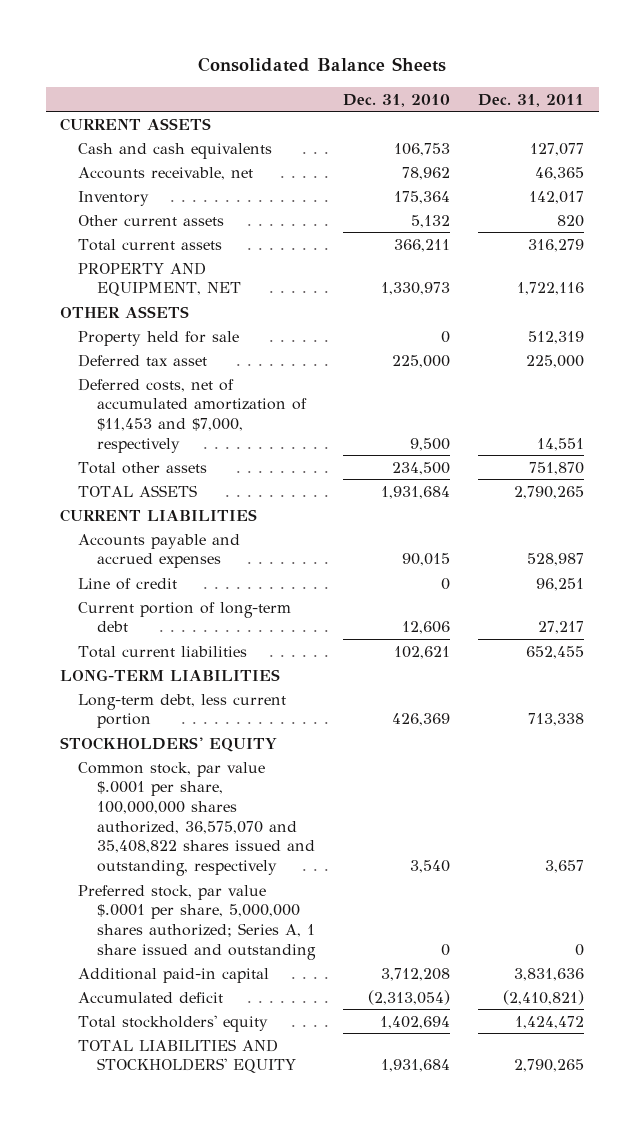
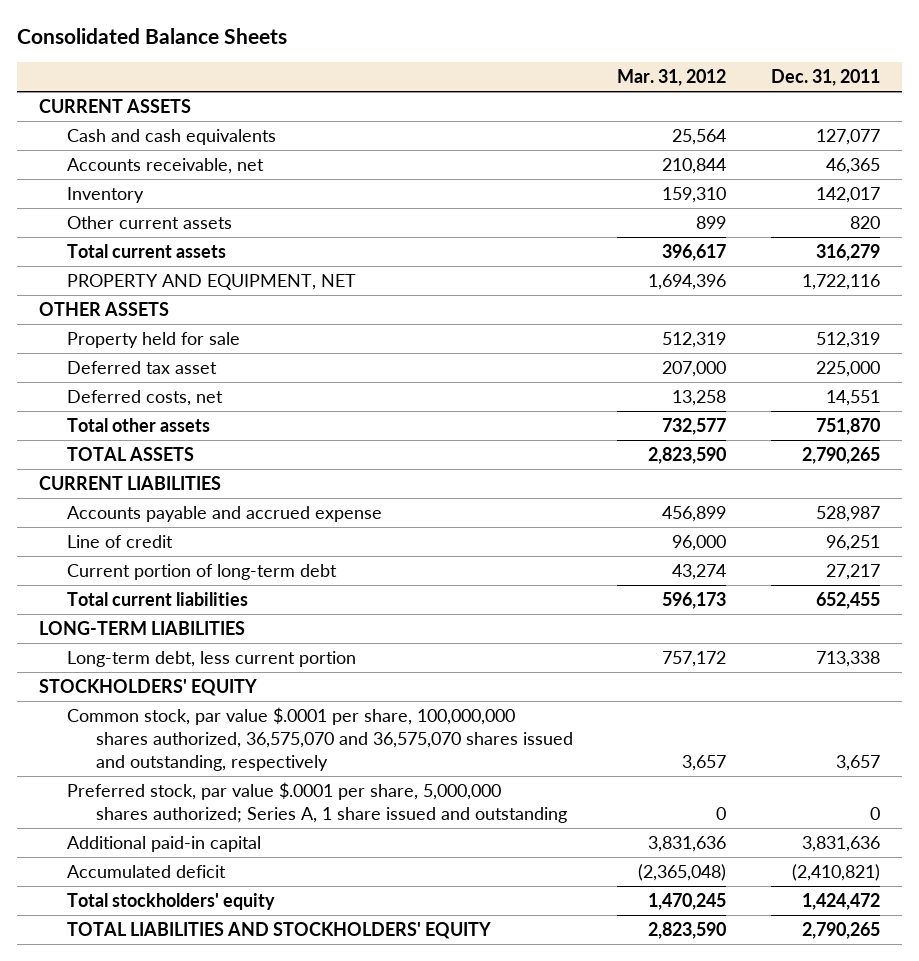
[343,93,451,107] Dec. 31, 2010 -> none
none -> [617,69,727,87] Mar. 31, 2012
[78,377,307,453] Deferred costs, net of accumulated amortization of $11,453 and $7,000, respectively -> [67,389,224,406] Deferred costs, net
[78,533,241,569] Accounts payable and accrued expenses -> [67,505,383,522] Accounts payable and accrued expense
[78,761,315,876] Common stock, par value $.0001 per share, 100,000,000 shares authorized, 36,575,070 and 35,408,822 shares issued and outstanding, respectively -> [67,706,573,771] Common stock, par value $.0001 per share, 100,000,000 shares authorized, 36,575,070 and 36,575,070 shares issued and outstanding, respectively

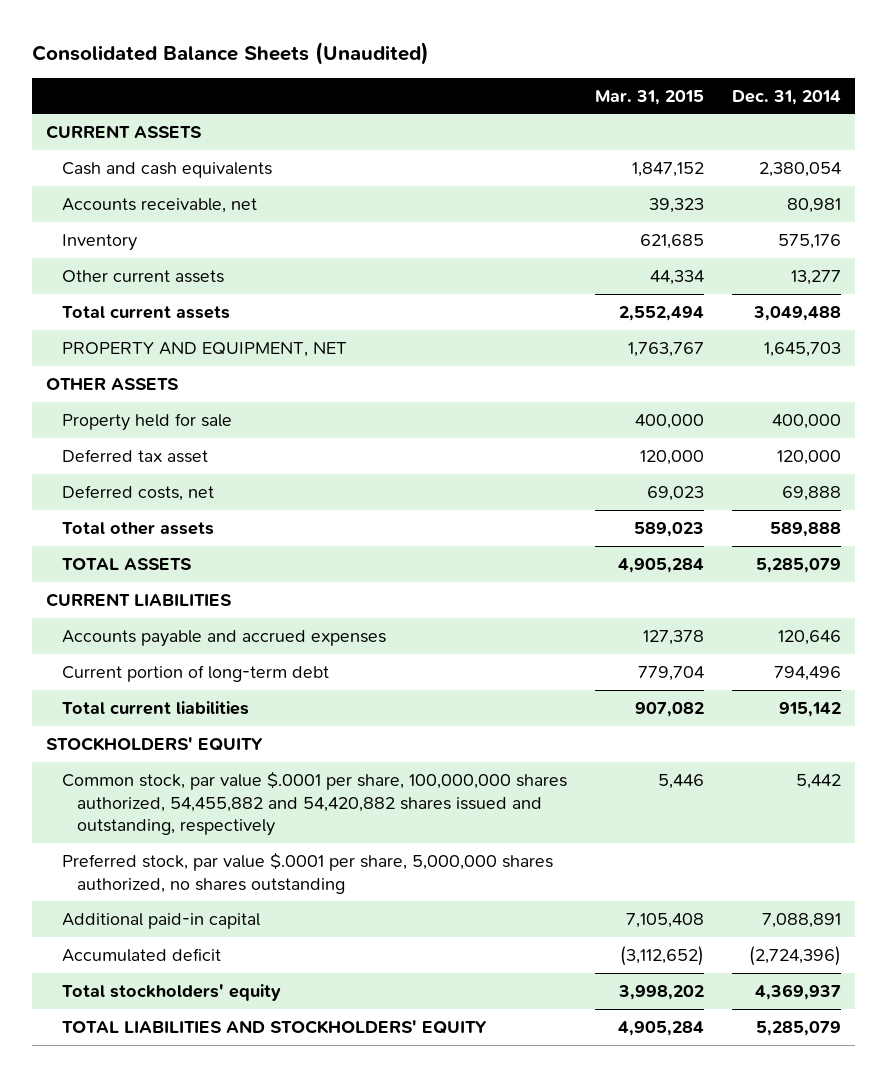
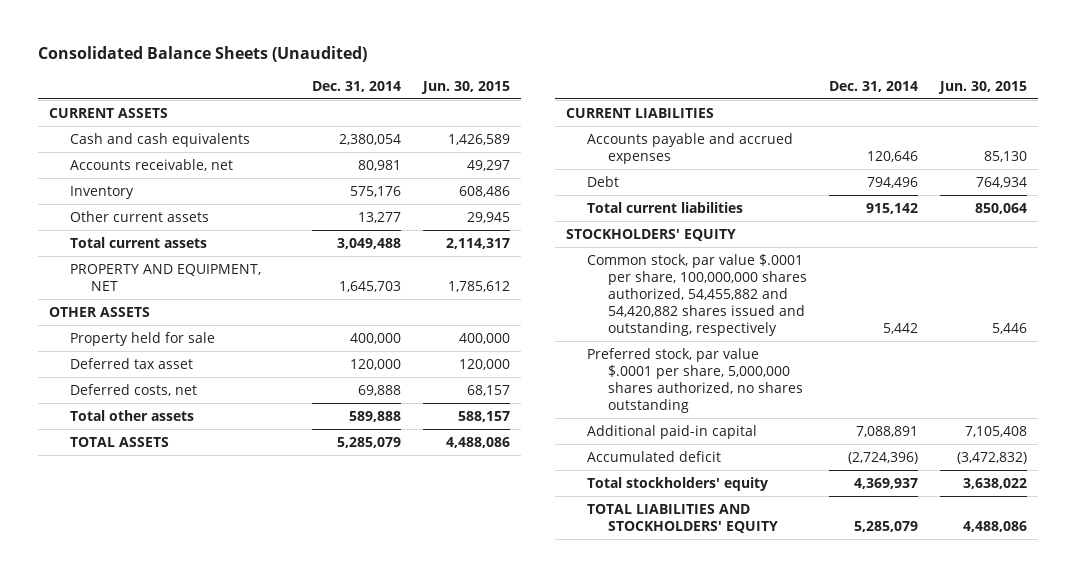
[594,89,704,105] Mar. 31, 2015 -> none
none -> [421,80,511,94] Jun. 30, 2015
[61,664,329,682] Current portion of long-term debt -> [586,175,619,187] Debt

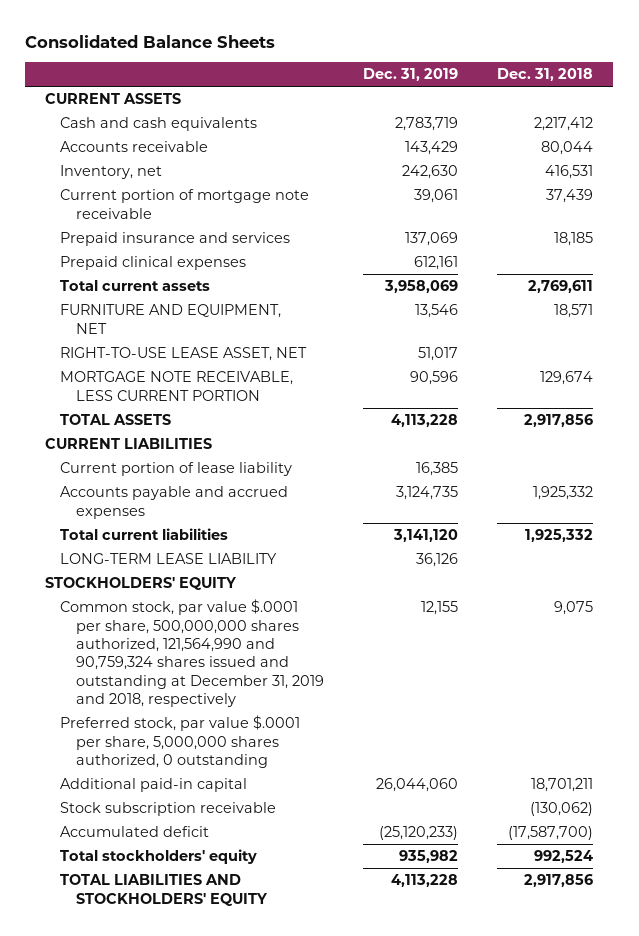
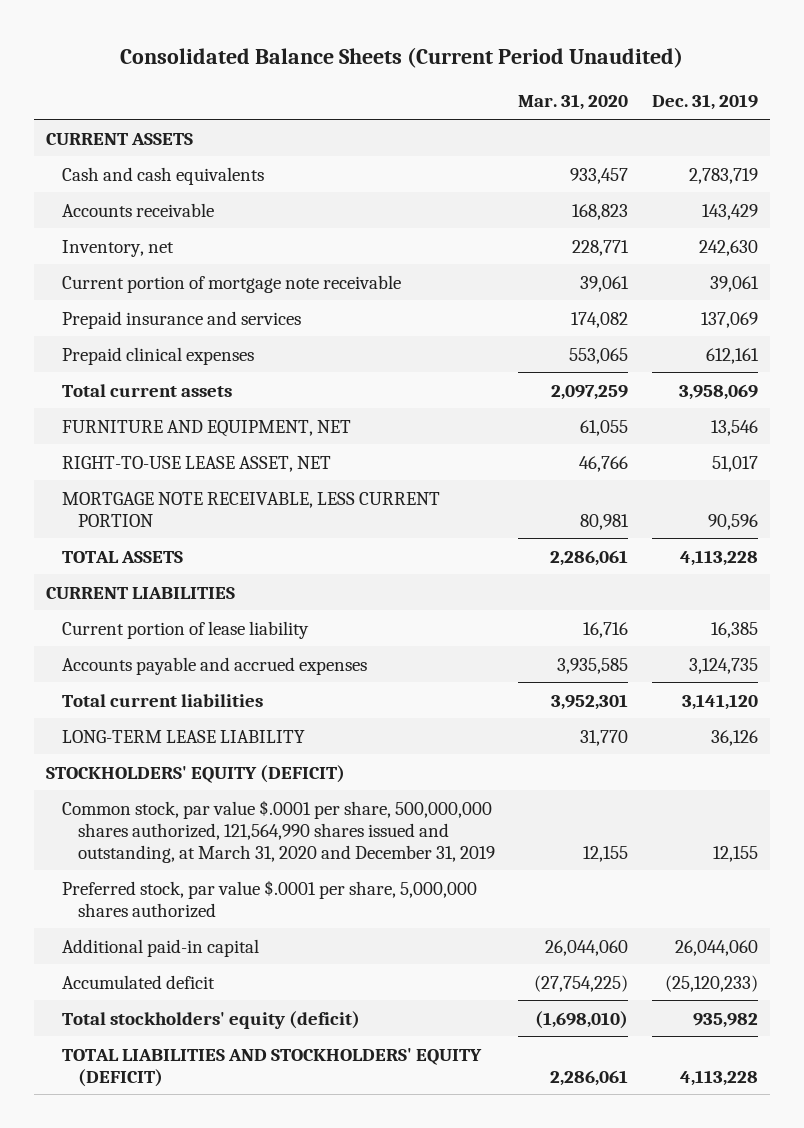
[25,34,276,48] Consolidated Balance Sheets -> [120,46,684,68] Consolidated Balance Sheets (Current Period Unaudited)
[497,68,594,82] Dec. 31, 2018 -> none
none -> [518,94,629,111] Mar. 31, 2020
[45,577,238,591] STOCKHOLDERS' EQUITY -> [46,764,346,783] STOCKHOLDERS' EQUITY (DEFICIT)
[60,599,324,708] Common stock, par value $.0001 per share, 500,000,000 shares authorized, 121,564,990 and 90,759,324 shares issued and outstanding at December 31, 2019 and 2018, respectively -> [61,799,495,863] Common stock, par value $.0001 per share, 500,000,000 shares authorized, 121,564,990 shares issued and outstanding, at March 31, 2020 and December 31, 2019
[60,715,301,768] Preferred stock, par value $.0001 per share, 5,000,000 shares authorized, 0 outstanding -> [61,879,477,918] Preferred stock, par value $.0001 per share, 5,000,000 shares authorized
[60,802,277,817] Stock subscription receivable -> none
[60,849,258,865] Total stockholders' equity -> [61,1010,360,1029] Total stockholders' equity (deficit)
[60,874,268,906] TOTAL LIABILITIES AND STOCKHOLDERS' EQUITY -> [61,1047,482,1087] TOTAL LIABILITIES AND STOCKHOLDERS' EQUITY (DEFICIT)

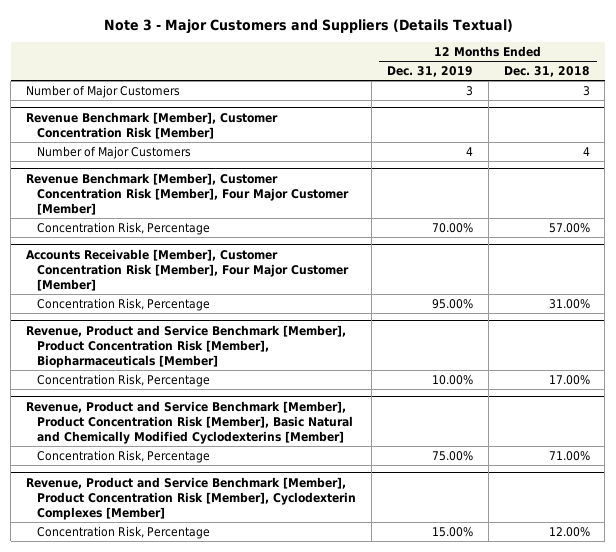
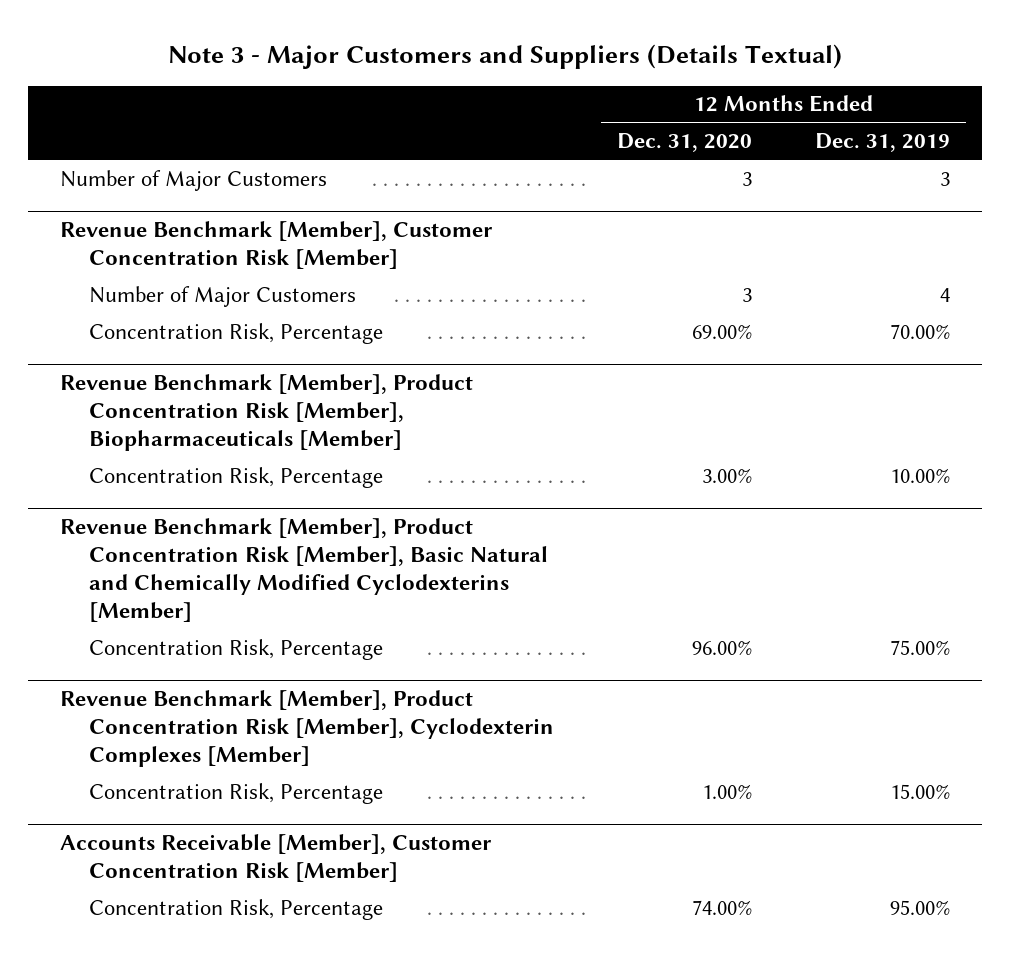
[503,66,590,78] Dec. 31, 2018 -> none
none -> [617,133,753,153] Dec. 31, 2020
[26,172,350,215] Revenue Benchmark [Member], Customer Concentration Risk [Member], Four Major Customer [Member] -> none
[26,248,350,291] Accounts Receivable [Member], Customer Concentration Risk [Member], Four Major Customer [Member] -> none
[37,298,211,312] Concentration Risk, Percentage -> none
[26,324,347,368] Revenue, Product and Service Benchmark [Member], Product Concentration Risk [Member], Biopharmaceuticals [Member] -> [59,373,473,451] Revenue Benchmark [Member], Product Concentration Risk [Member], Biopharmaceuticals [Member]
[26,400,354,444] Revenue, Product and Service Benchmark [Member], Product Concentration Risk [Member], Basic Natural and Chemically Modified Cyclodexterins [Member] -> [59,517,549,622] Revenue Benchmark [Member], Product Concentration Risk [Member], Basic Natural and Chemically Modified Cyclodexterins [Member]
[26,476,357,520] Revenue, Product and Service Benchmark [Member], Product Concentration Risk [Member], Cyclodexterin Complexes [Member] -> [59,689,555,767] Revenue Benchmark [Member], Product Concentration Risk [Member], Cyclodexterin Complexes [Member]
none -> [59,833,492,882] Accounts Receivable [Member], Customer Concentration Risk [Member]
none -> [89,898,384,920] Concentration Risk, Percentage

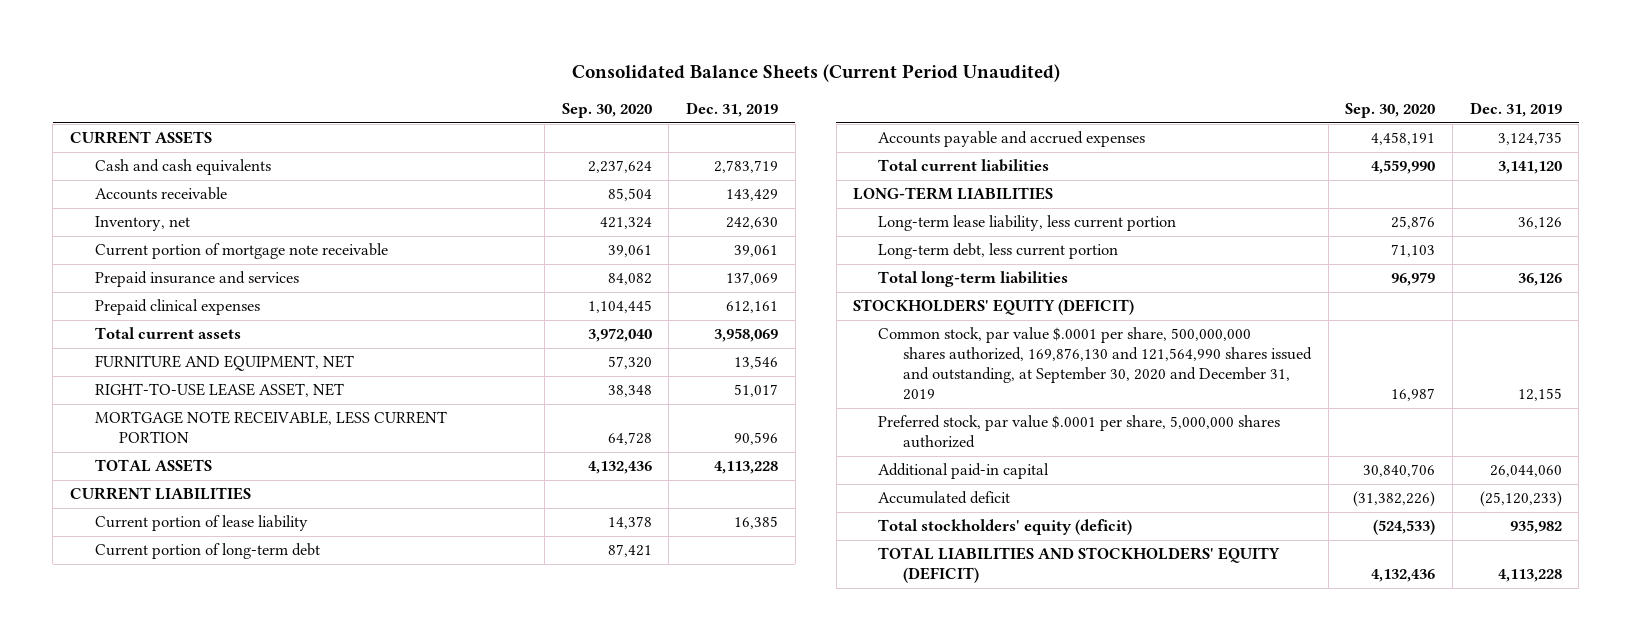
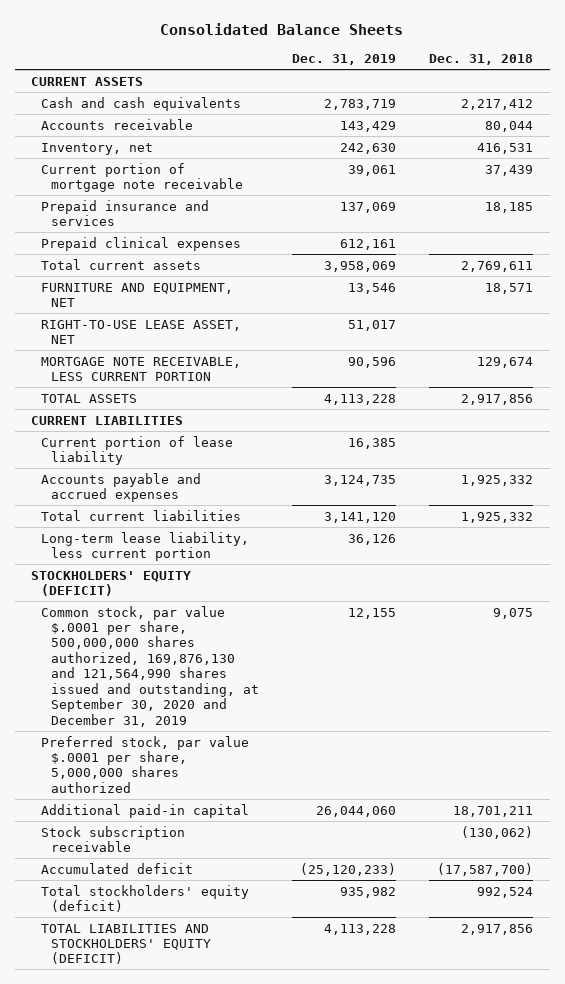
[571,64,1060,83] Consolidated Balance Sheets (Current Period Unaudited) -> [160,22,404,35] Consolidated Balance Sheets
[561,103,652,119] Sep. 30, 2020 -> none
none -> [429,54,534,66] Dec. 31, 2018
[94,543,320,560] Current portion of long-term debt -> none
[853,187,1054,201] LONG-TERM LIABILITIES -> none
[878,243,1119,260] Long-term debt, less current portion -> none
[878,271,1069,288] Total long-term liabilities -> none
none -> [41,825,186,852] Stock subscription receivable

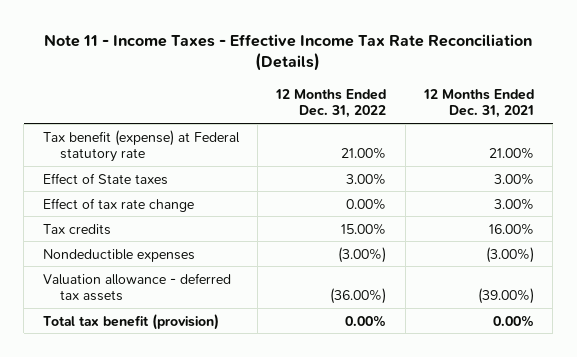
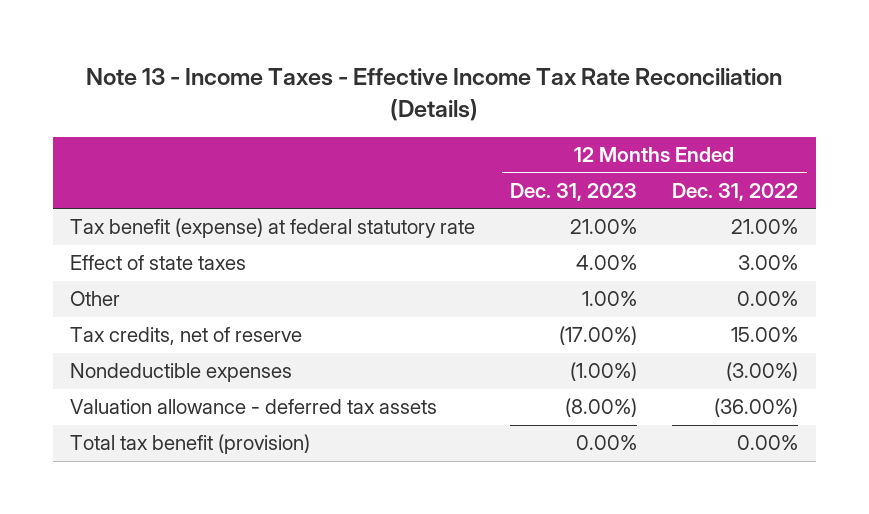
[44,33,533,72] Note 11 - Income Taxes - Effective Income Tax Rate Reconciliation (Details) -> [86,67,783,121] Note 13 - Income Taxes - Effective Income Tax Rate Reconciliation (Details)
[423,89,535,119] 12 Months Ended Dec. 31, 2021 -> none
none -> [510,182,638,201] Dec. 31, 2023
[42,197,194,212] Effect of tax rate change -> none
[42,129,240,162] Tax benefit (expense) at Federal statutory rate -> [70,218,476,239] Tax benefit (expense) at federal statutory rate
[42,172,168,185] Effect of State taxes -> [70,255,247,271] Effect of state taxes
none -> [70,291,121,307] Other
[42,223,111,235] Tax credits -> [70,327,303,346] Tax credits, net of reserve

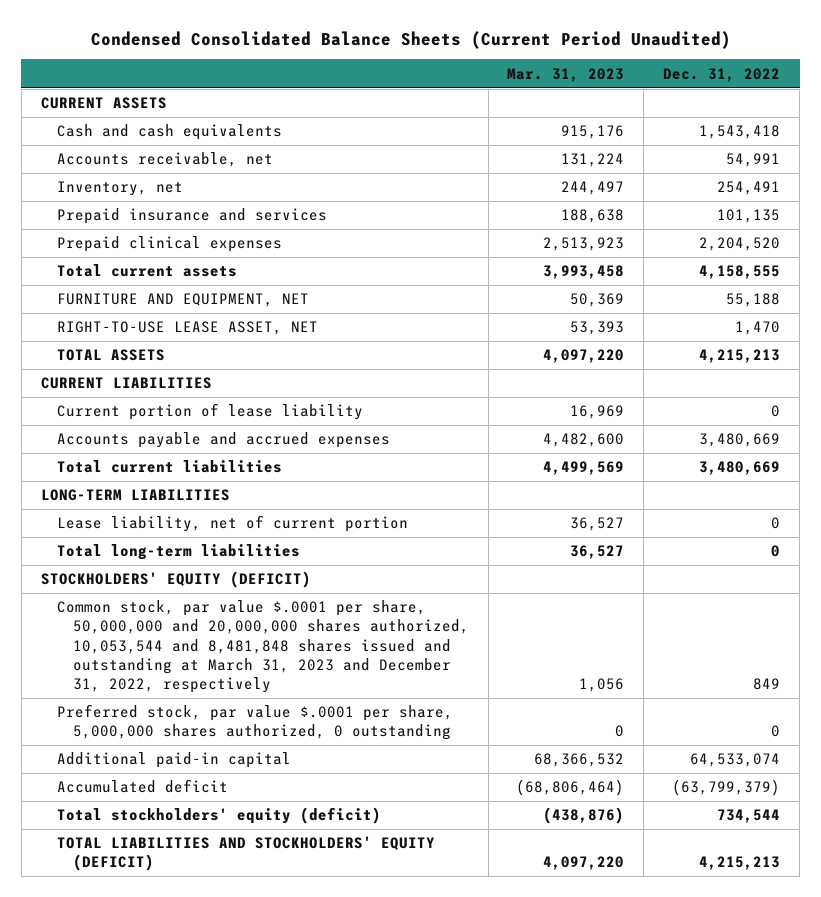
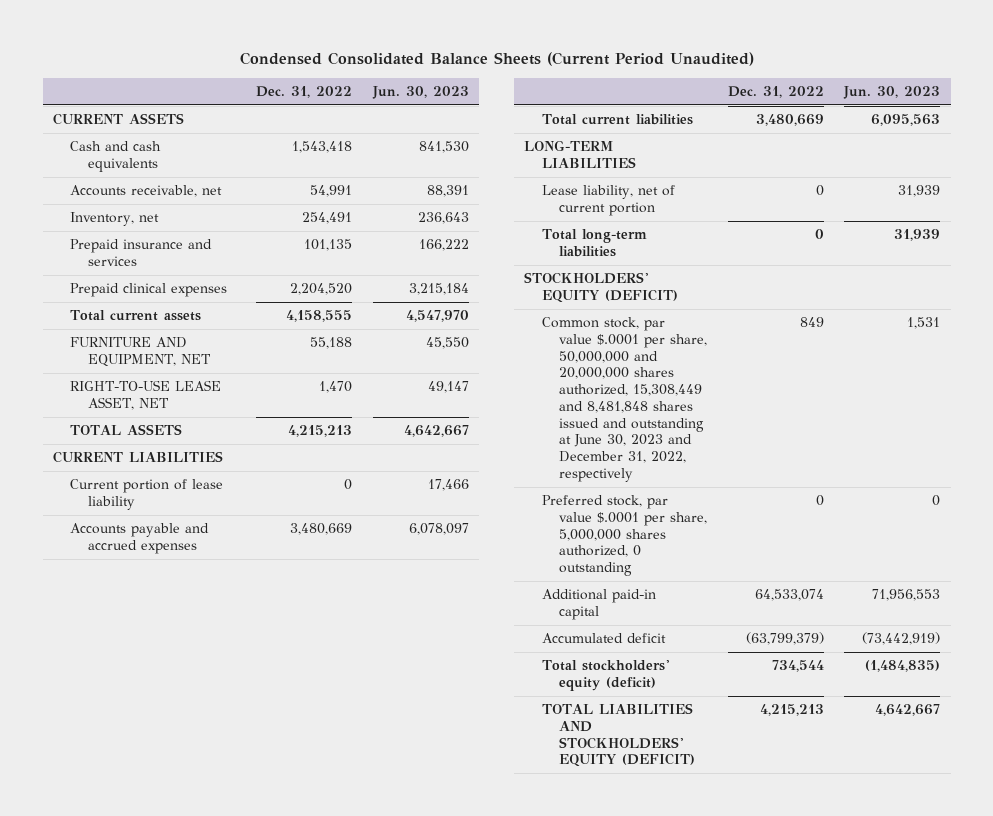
[507,67,625,82] Mar. 31, 2023 -> none
none -> [372,86,470,100] Jun. 30, 2023
[56,600,469,693] Common stock, par value $.0001 per share, 50,000,000 and 20,000,000 shares authorized, 10,053,544 and 8,481,848 shares issued and outstanding at March 31, 2023 and December 31, 2022, respectively -> [541,317,708,482] Common stock, par value $.0001 per share, 50,000,000 and 20,000,000 shares authorized, 15,308,449 and 8,481,848 shares issued and outstanding at June 30, 2023 and December 31, 2022, respectively

